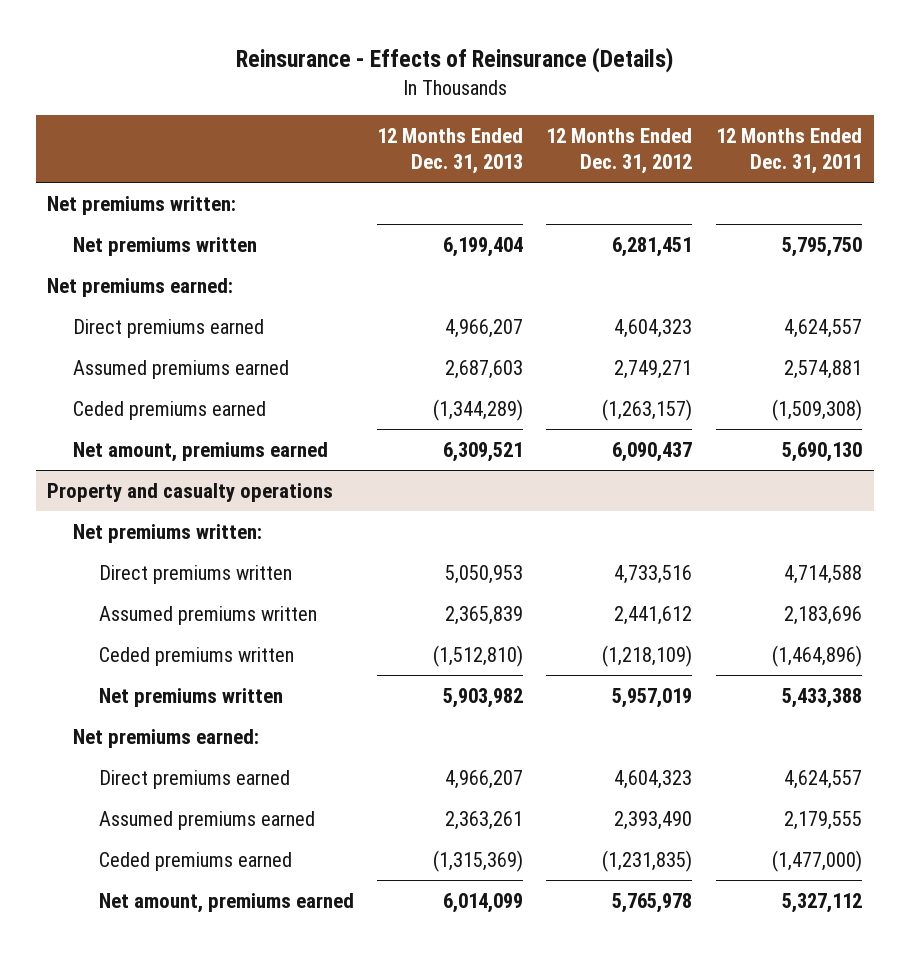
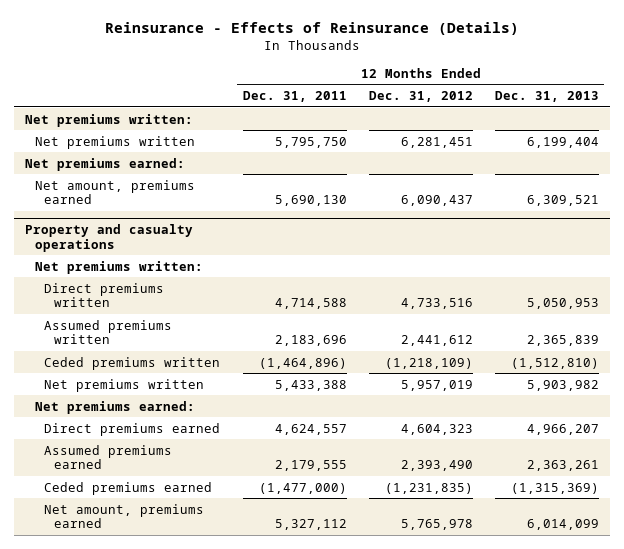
[72,318,264,338] Direct premiums earned -> none
[72,359,289,379] Assumed premiums earned -> none
[72,400,266,420] Ceded premiums earned -> none

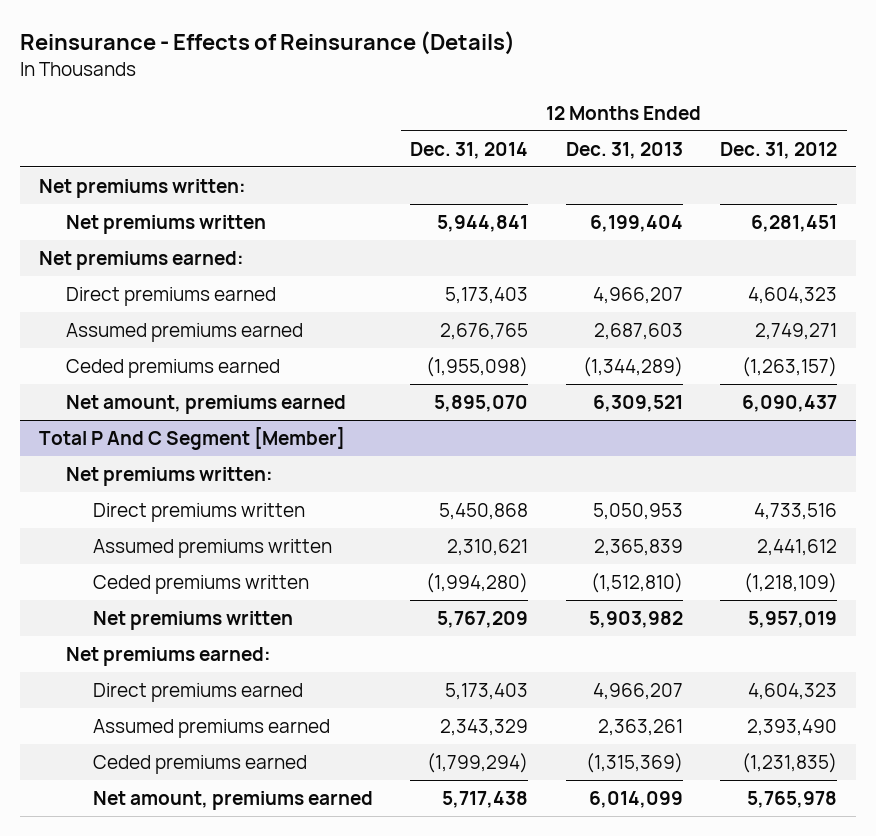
[242,91,347,103] Dec. 31, 2011 -> none
none -> [410,141,529,159] Dec. 31, 2014
none -> [65,287,276,307] Direct premiums earned
none -> [65,323,303,343] Assumed premiums earned
none -> [65,359,280,379] Ceded premiums earned
[24,224,193,252] Property and casualty operations -> none
none -> [38,427,345,451] Total P And C Segment [Member]

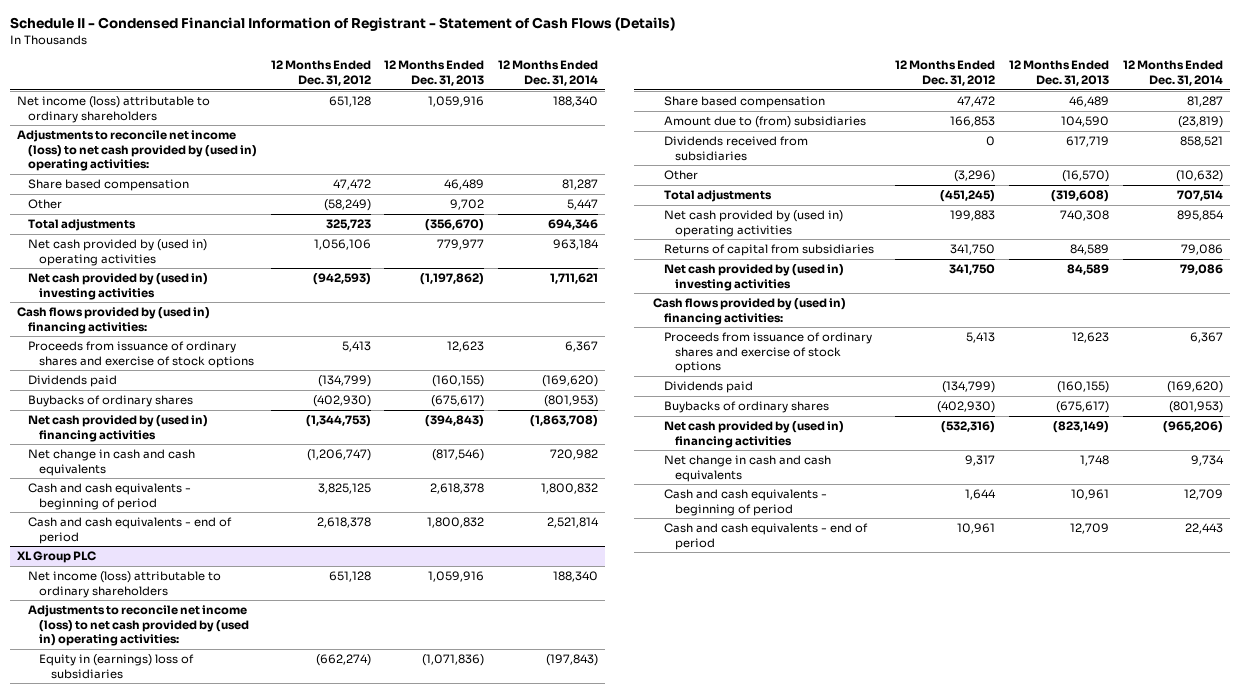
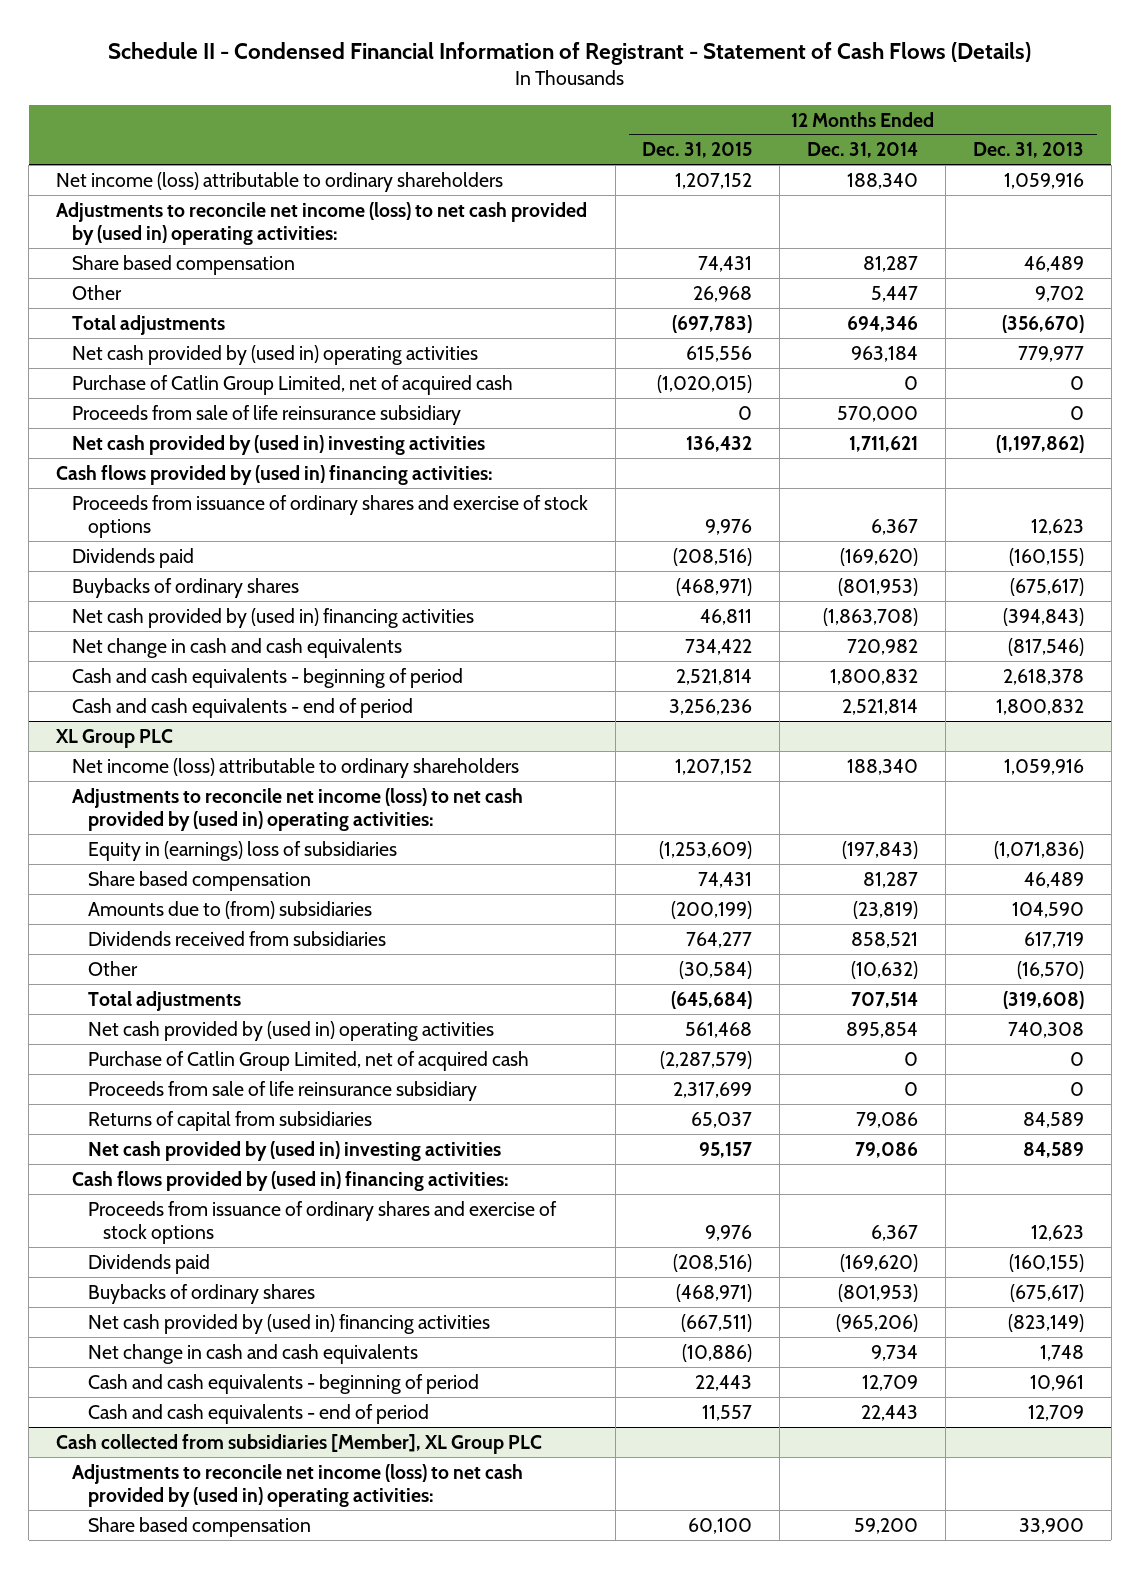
[270,60,371,87] 12 Months Ended Dec. 31, 2012 -> none
none -> [642,142,753,159] Dec. 31, 2015
none -> [71,374,513,395] Purchase of Catlin Group Limited, net of acquired cash
none -> [71,404,461,425] Proceeds from sale of life reinsurance subsidiary
[664,116,867,129] Amount due to (from) subsidiaries -> [87,900,372,919] Amounts due to (from) subsidiaries
none -> [87,1050,529,1071] Purchase of Catlin Group Limited, net of acquired cash
none -> [87,1080,477,1101] Proceeds from sale of life reinsurance subsidiary
none -> [55,1433,542,1454] Cash collected from subsidiaries [Member], XL Group PLC
none -> [71,1463,523,1507] Adjustments to reconcile net income (loss) to net cash provided by (used in) operating activities:
none -> [87,1516,311,1537] Share based compensation

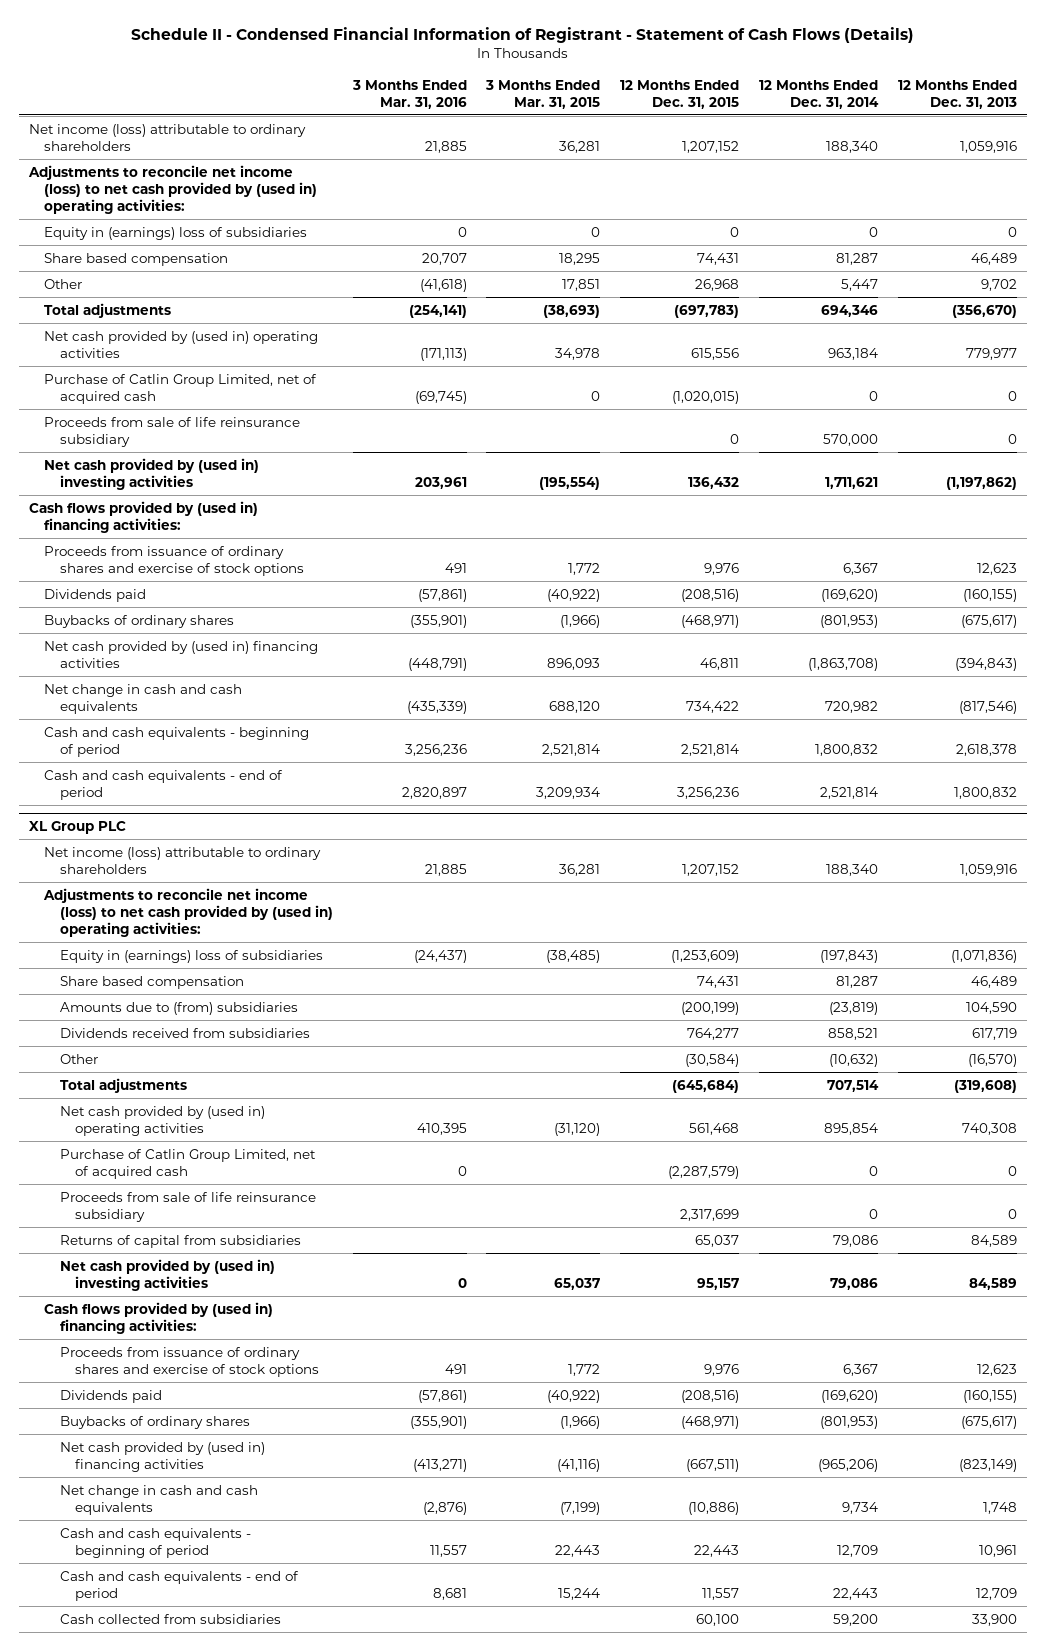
none -> [351,79,467,109] 3 Months Ended Mar. 31, 2016
none -> [485,79,601,109] 3 Months Ended Mar. 31, 2015
none -> [44,226,308,240] Equity in (earnings) loss of subsidiaries
[55,1433,542,1454] Cash collected from subsidiaries [Member], XL Group PLC -> none
[71,1463,523,1507] Adjustments to reconcile net income (loss) to net cash provided by (used in) operating activities: -> none
[87,1516,311,1537] Share based compensation -> [59,1613,281,1624] Cash collected from subsidiaries

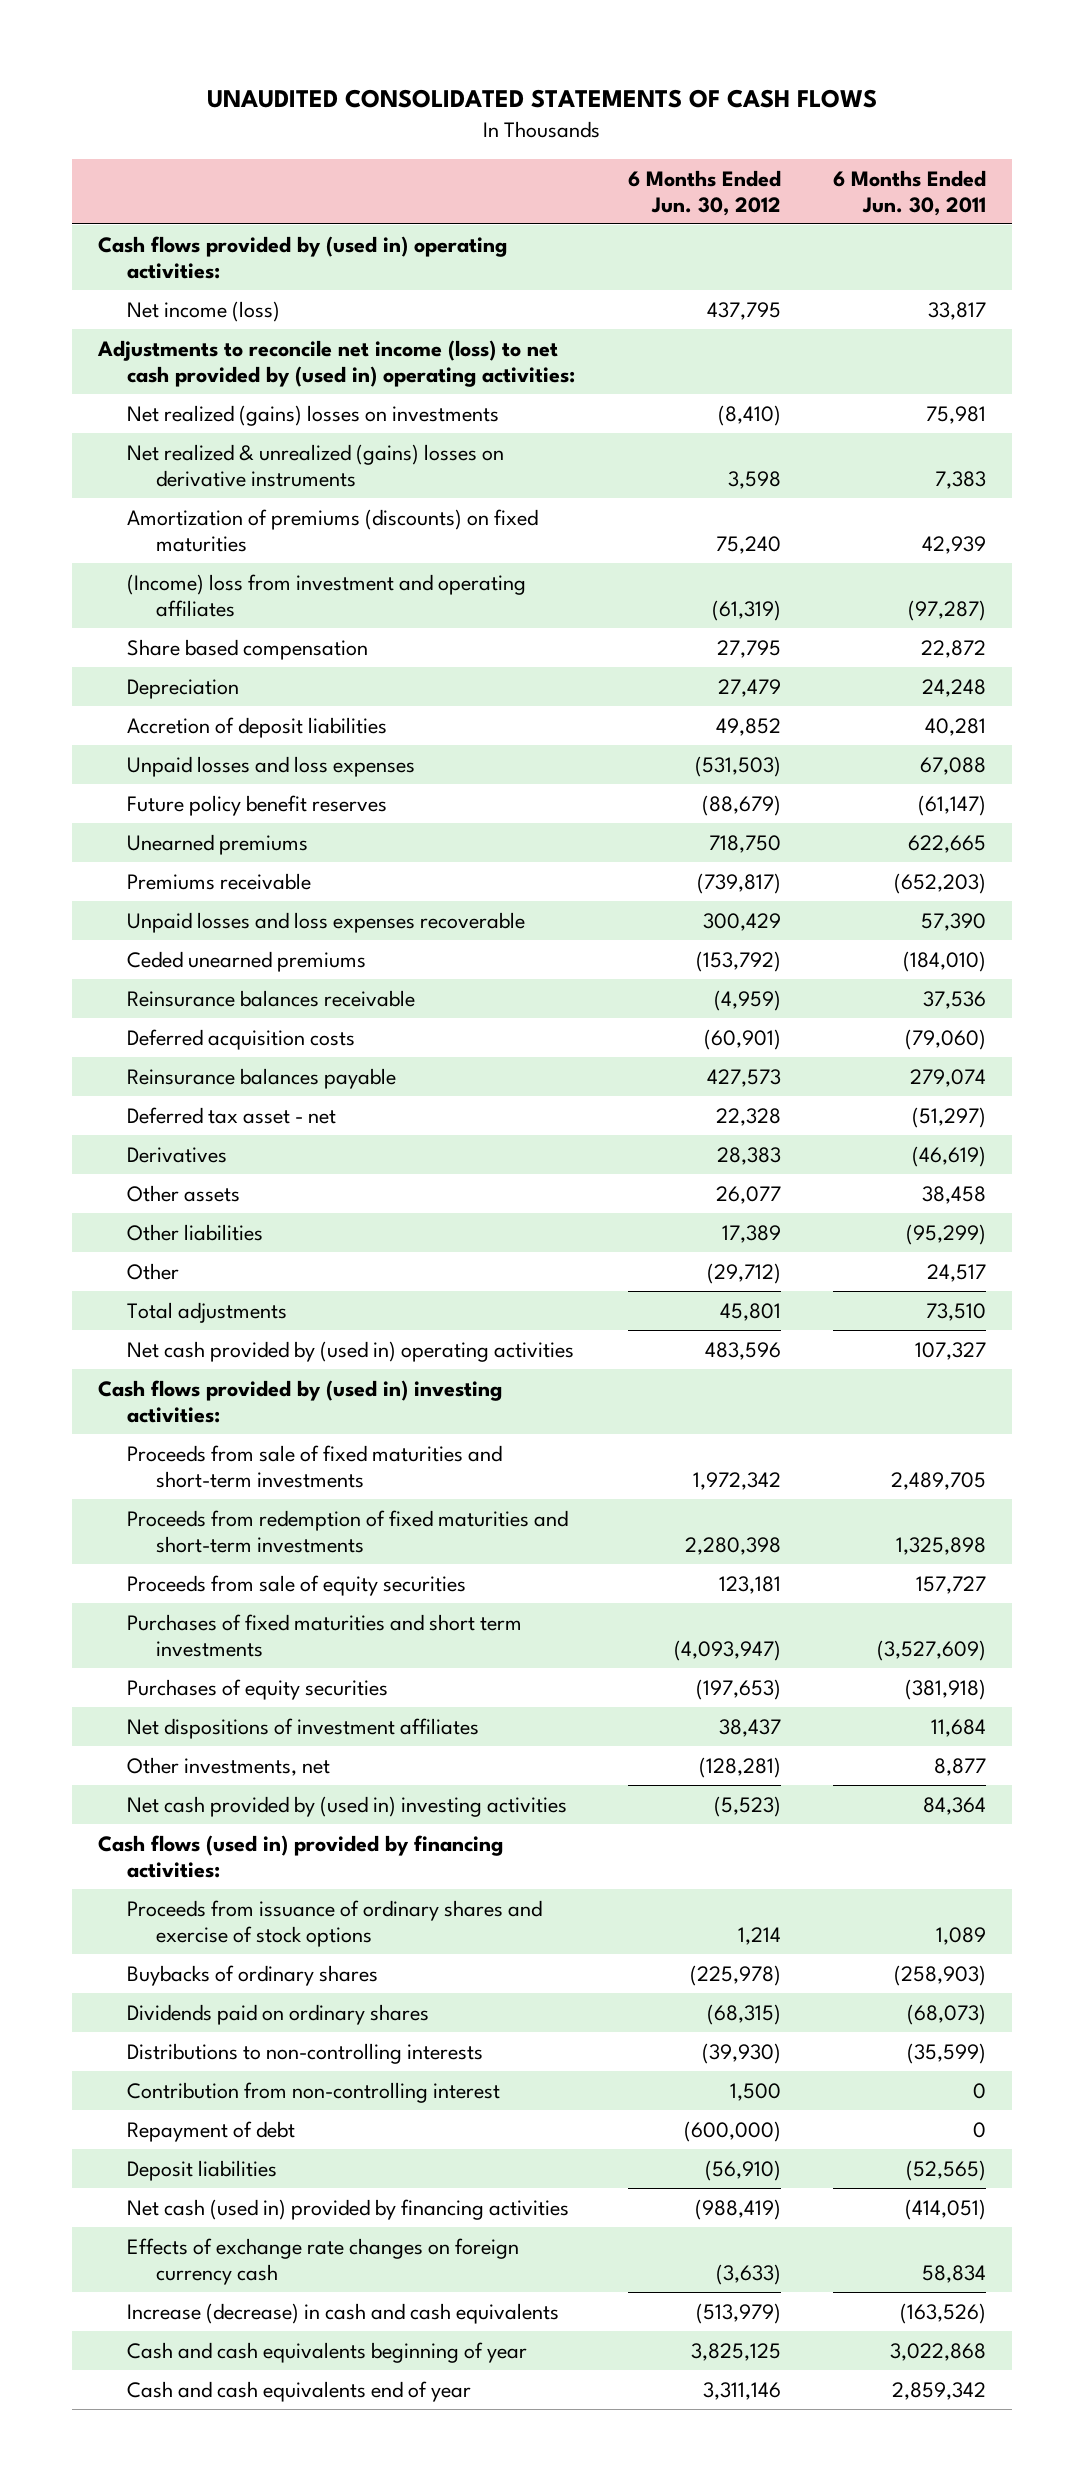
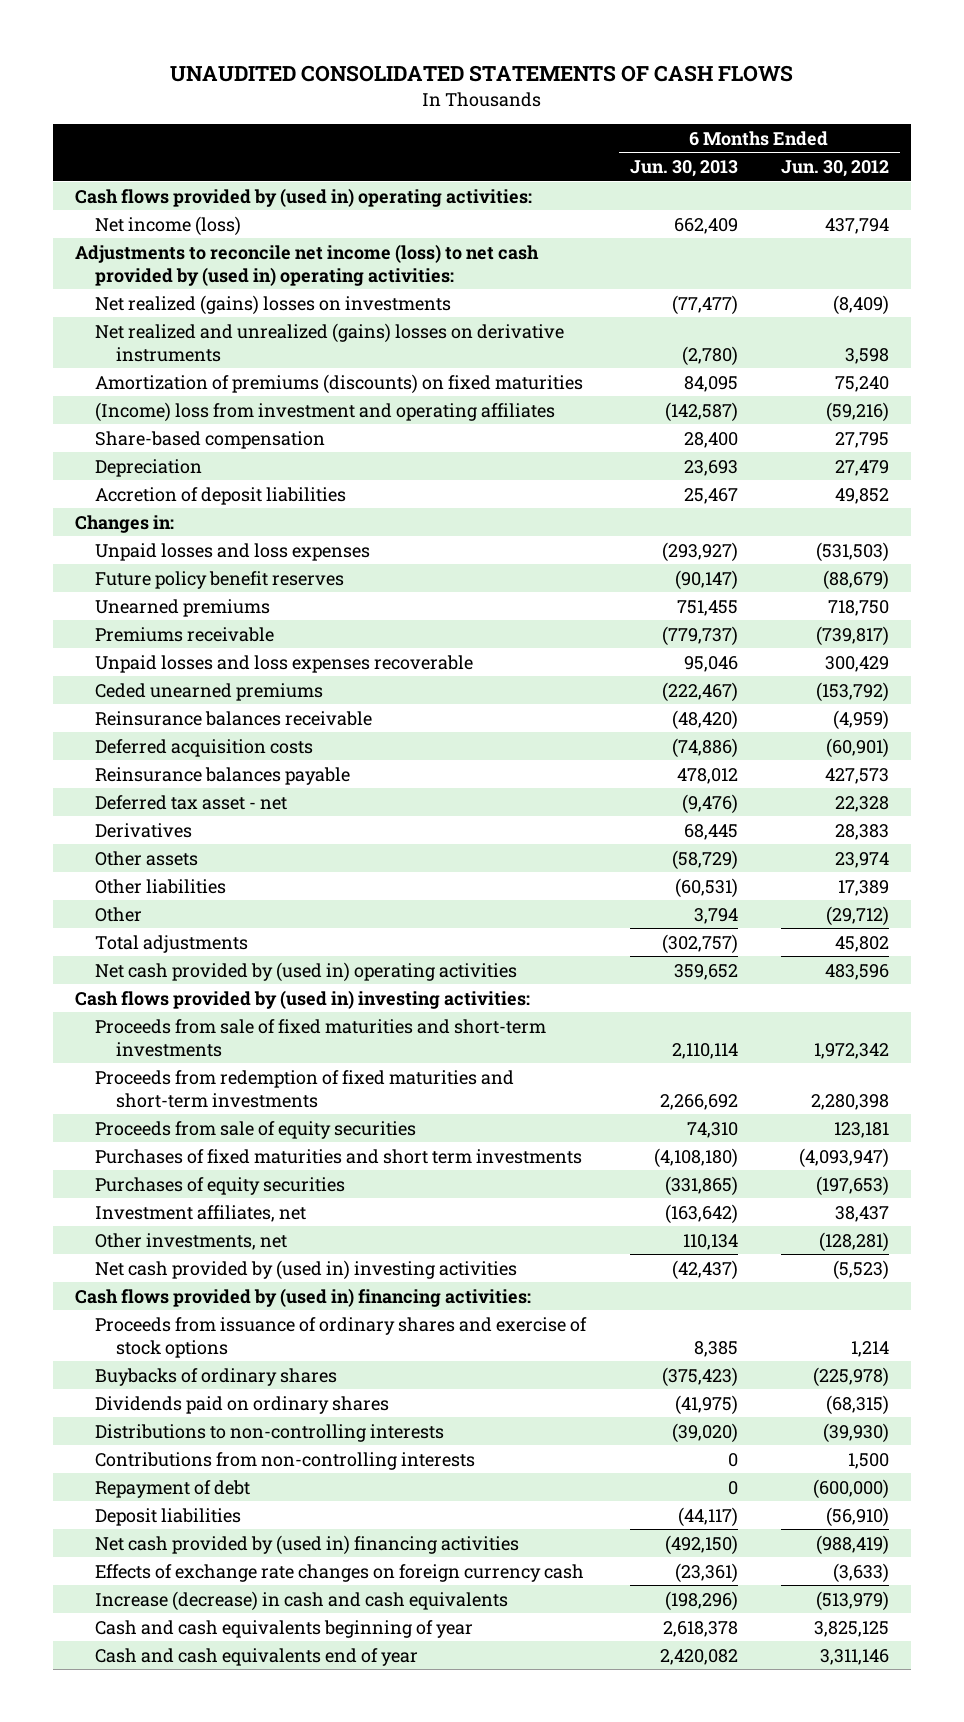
[833,169,987,216] 6 Months Ended Jun. 30, 2011 -> none
none -> [629,159,738,177] Jun. 30, 2013
[706,301,781,320] 437,795 -> [825,217,890,234] 437,794
[717,404,781,426] (8,410) -> [833,294,890,315] (8,409)
[127,443,505,487] Net realized & unrealized (gains) losses on derivative instruments -> [95,322,565,362] Net realized and unrealized (gains) losses on derivative instruments
[711,599,781,621] (61,319) -> [826,401,890,422] (59,216)
[127,638,369,660] Share based compensation -> [95,430,326,449] Share-based compensation
none -> [74,514,174,533] Changes in:
[715,1185,781,1204] 26,077 -> [835,851,890,868] 23,974
[719,1302,781,1321] 45,801 -> [835,935,890,952] 45,802
[127,1717,480,1739] Net dispositions of investment affiliates -> [95,1204,307,1222] Investment affiliates, net
[98,1834,504,1878] Cash flows (used in) provided by financing activities: -> [74,1287,531,1307] Cash flows provided by (used in) financing activities:
[127,2081,501,2103] Contribution from non-controlling interest -> [95,1451,476,1470] Contributions from non-controlling interests
[127,2198,570,2220] Net cash (used in) provided by financing activities -> [95,1534,520,1555] Net cash provided by (used in) financing activities

